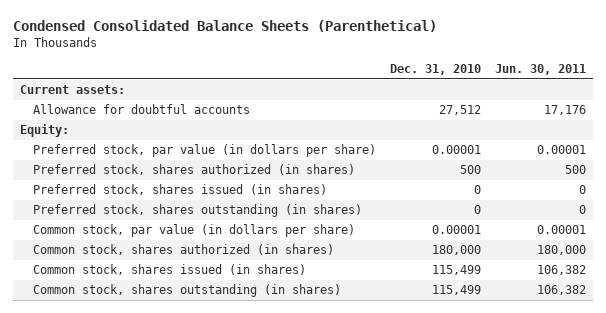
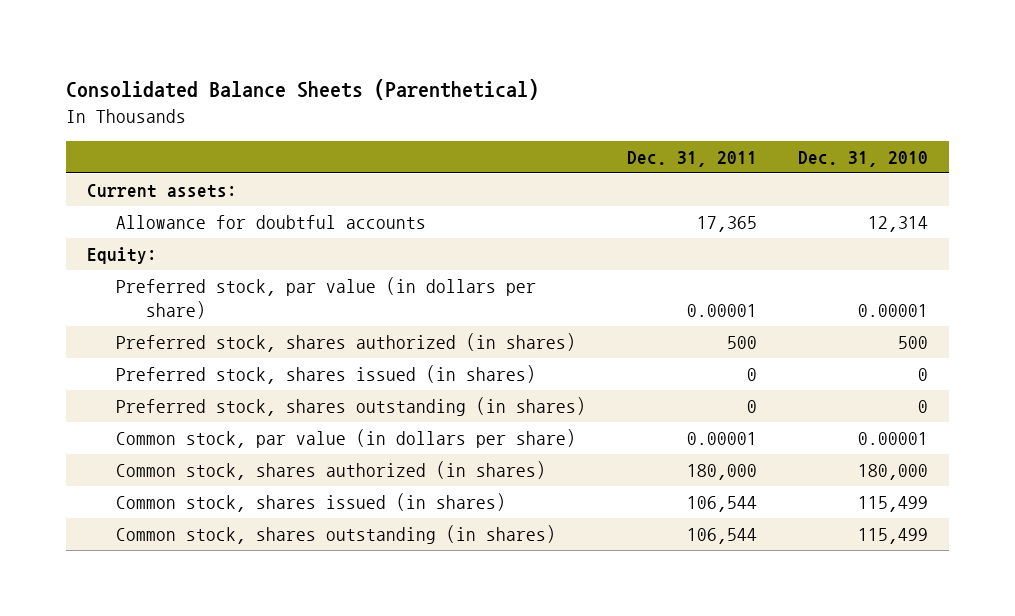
[13,20,438,33] Condensed Consolidated Balance Sheets (Parenthetical) -> [66,78,540,100] Consolidated Balance Sheets (Parenthetical)
[494,64,586,76] Jun. 30, 2011 -> none
none -> [627,150,758,167] Dec. 31, 2011
[438,105,481,116] 27,512 -> [868,216,929,233] 12,314

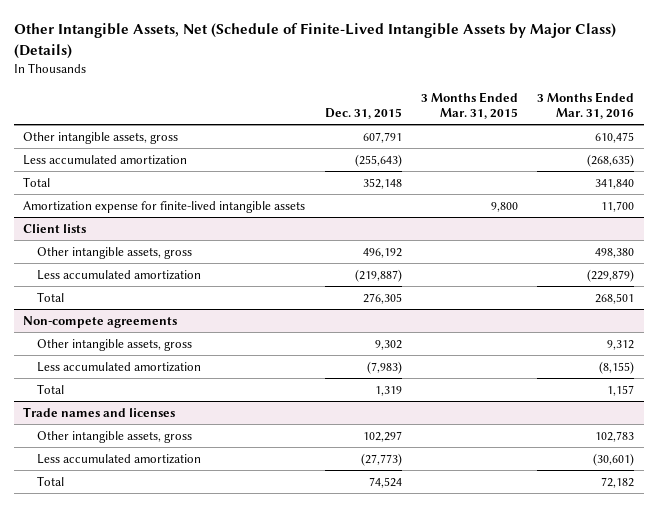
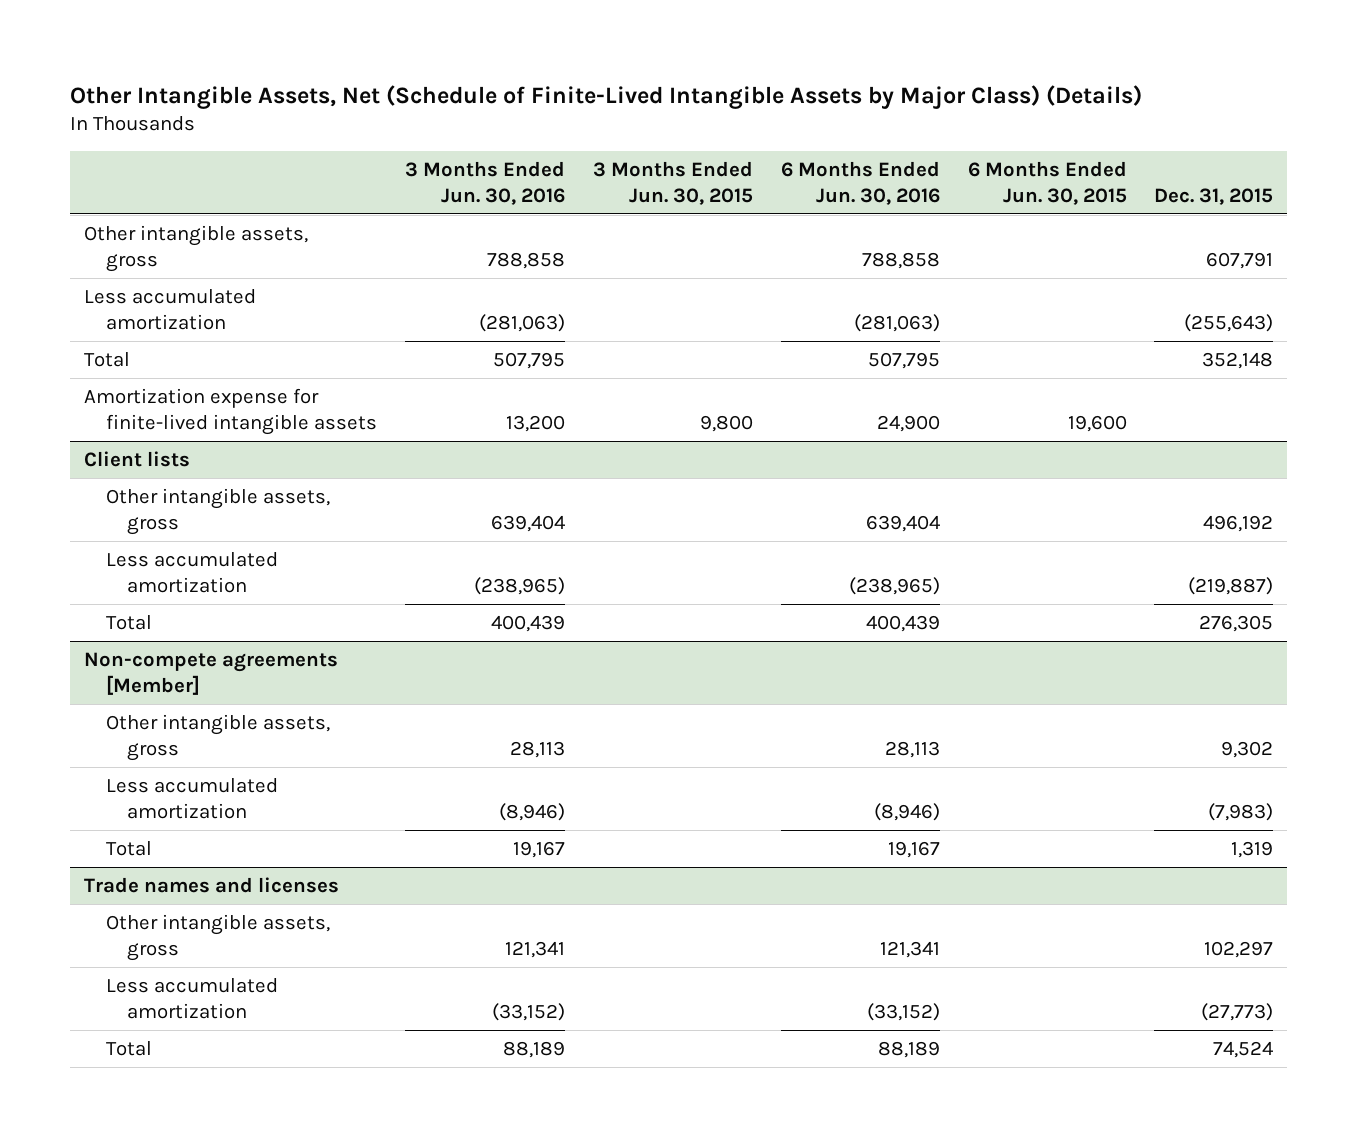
[420,91,518,120] 3 Months Ended Mar. 31, 2015 -> none
[537,91,635,120] 3 Months Ended Mar. 31, 2016 -> none
none -> [404,160,565,205] 3 Months Ended Jun. 30, 2016
none -> [592,160,753,205] 3 Months Ended Jun. 30, 2015
none -> [780,160,940,205] 6 Months Ended Jun. 30, 2016
none -> [967,160,1127,205] 6 Months Ended Jun. 30, 2015
[23,315,178,328] Non-compete agreements -> [84,651,339,695] Non-compete agreements [Member]

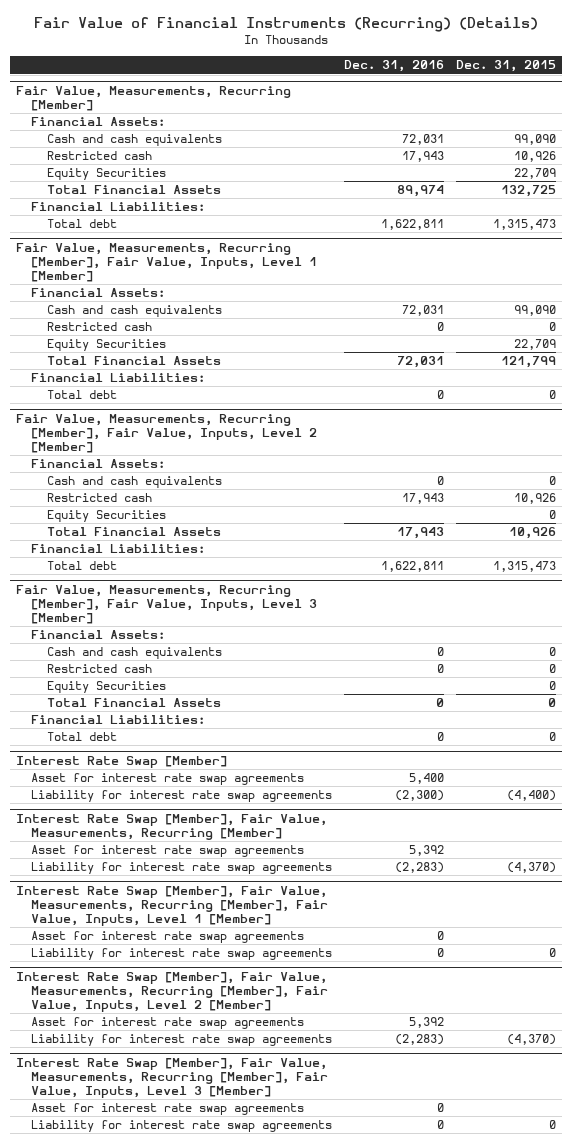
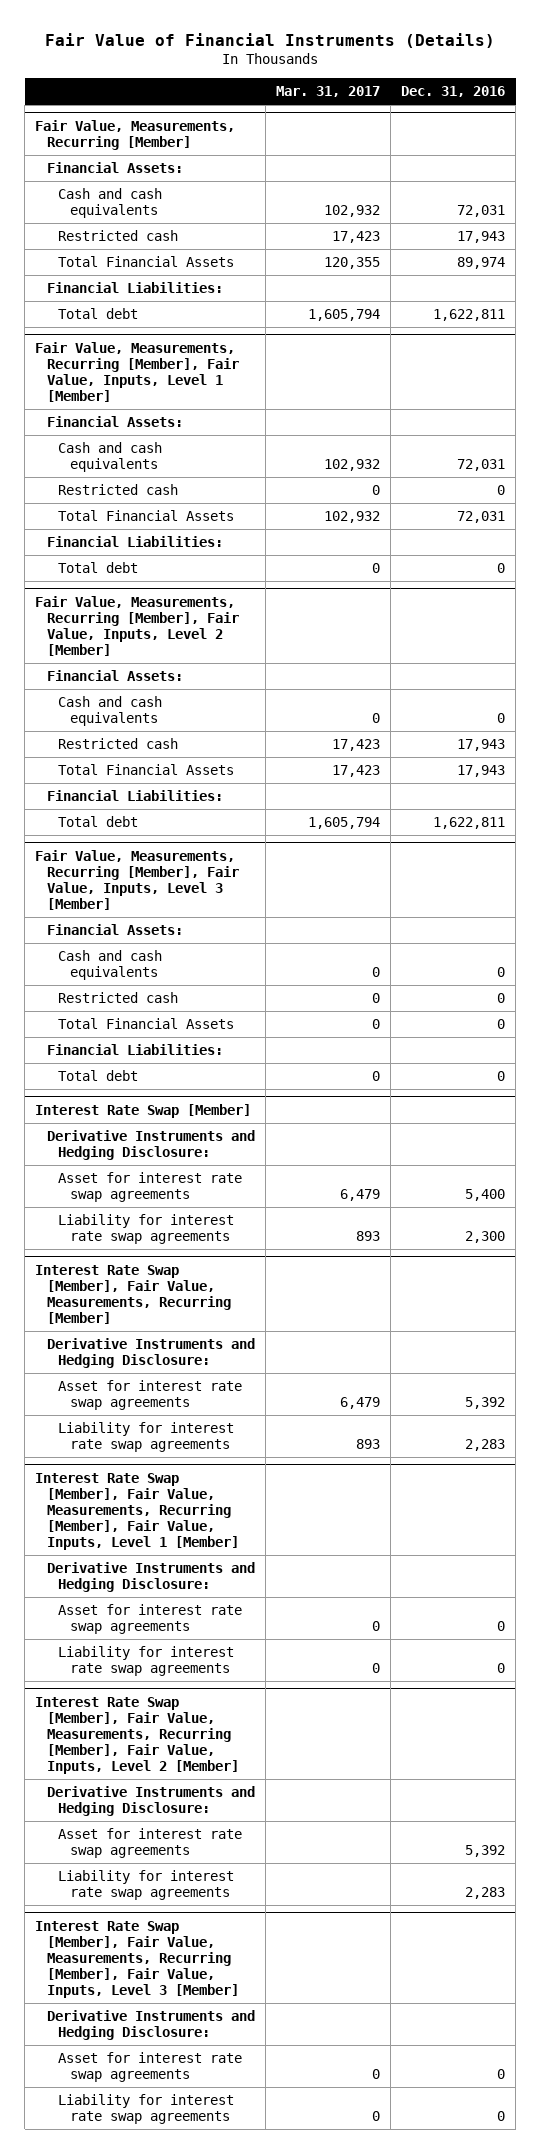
[33,17,538,33] Fair Value of Financial Instruments (Recurring) (Details) -> [45,32,496,48] Fair Value of Financial Instruments (Details)
[456,60,557,73] Dec. 31, 2015 -> none
none -> [275,86,380,98] Mar. 31, 2017
[46,168,166,181] Equity Securities -> none
[46,339,166,352] Equity Securities -> none
[46,510,166,523] Equity Securities -> none
[46,681,166,694] Equity Securities -> none
none -> [46,1130,255,1161] Derivative Instruments and Hedging Disclosure:
[395,790,445,802] (2,300) -> [464,1231,505,1244] 2,300
none -> [46,1338,255,1369] Derivative Instruments and Hedging Disclosure:
[395,862,445,874] (2,283) -> [464,1439,505,1452] 2,283
none -> [46,1562,255,1593] Derivative Instruments and Hedging Disclosure:
none -> [46,1786,255,1817] Derivative Instruments and Hedging Disclosure:
[395,1034,445,1046] (2,283) -> [464,1887,505,1900] 2,283
none -> [46,2010,255,2041] Derivative Instruments and Hedging Disclosure:

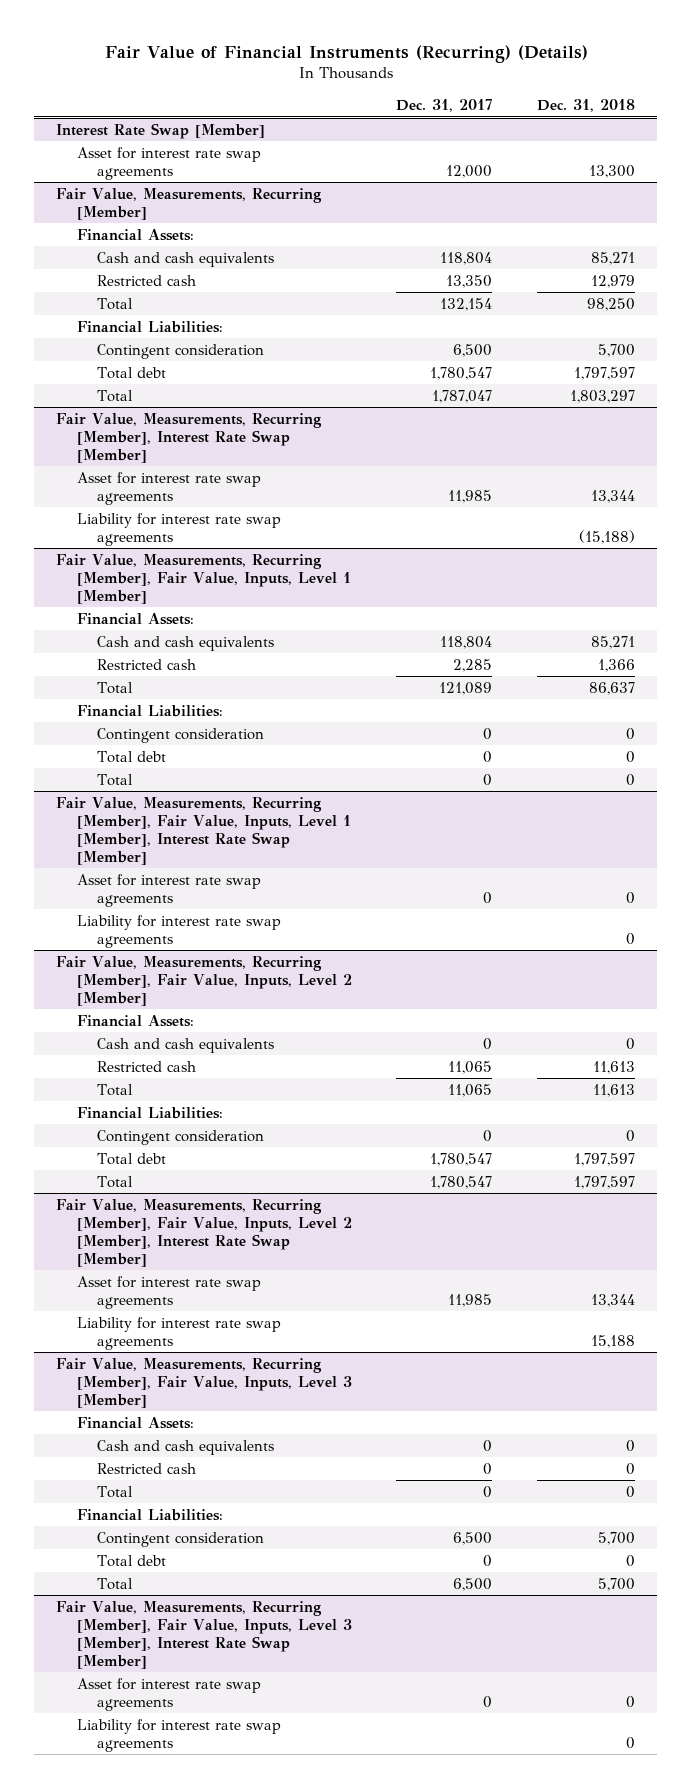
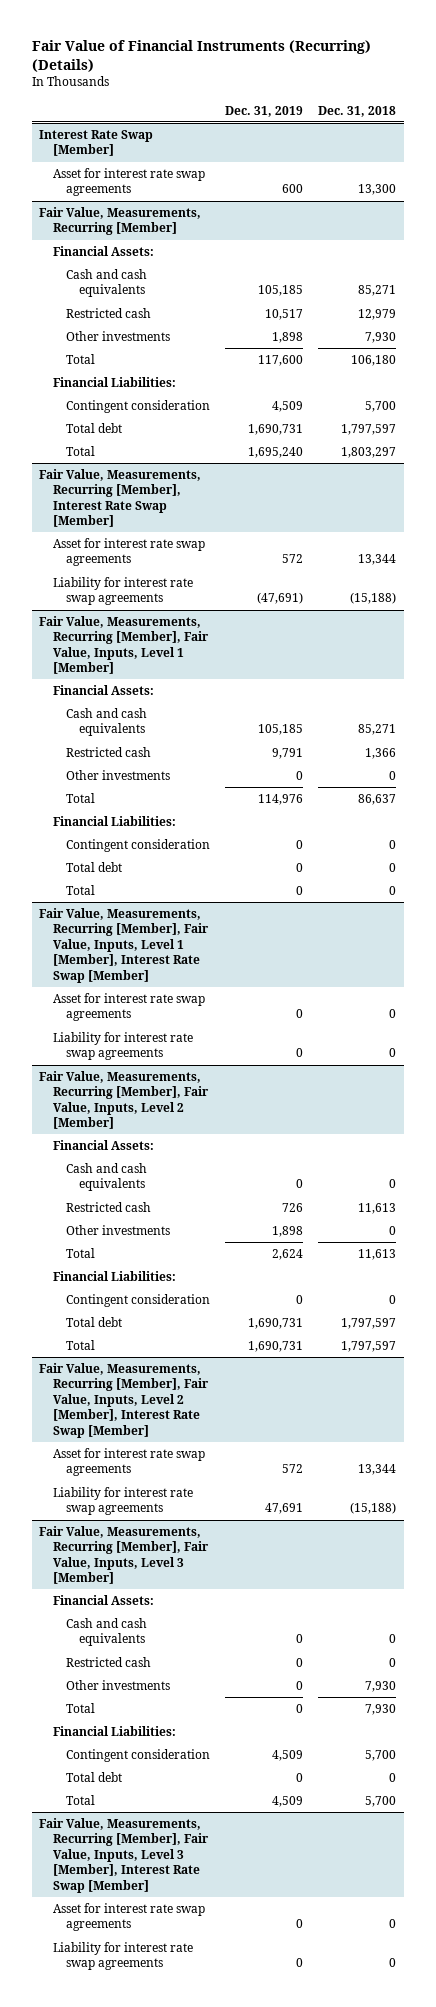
[396,99,493,113] Dec. 31, 2017 -> none
none -> [225,105,304,117] Dec. 31, 2019
none -> [65,330,170,341] Other investments
[587,297,636,311] 98,250 -> [351,354,397,366] 106,180
none -> [65,769,170,780] Other investments
none -> [65,1224,170,1235] Other investments
[591,1334,636,1348] 15,188 -> [350,1502,397,1515] (15,188)
none -> [65,1679,170,1690] Other investments
[626,1485,636,1498] 0 -> [365,1703,397,1715] 7,930

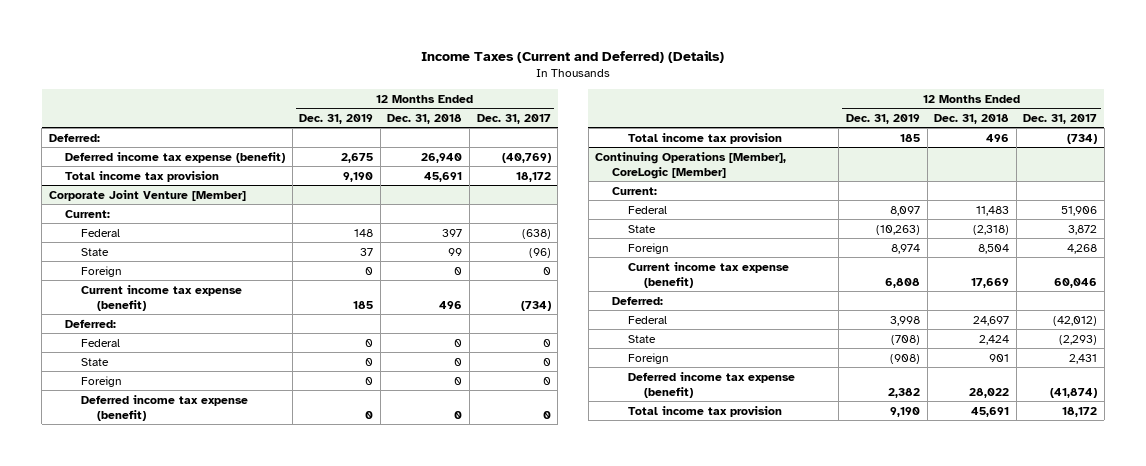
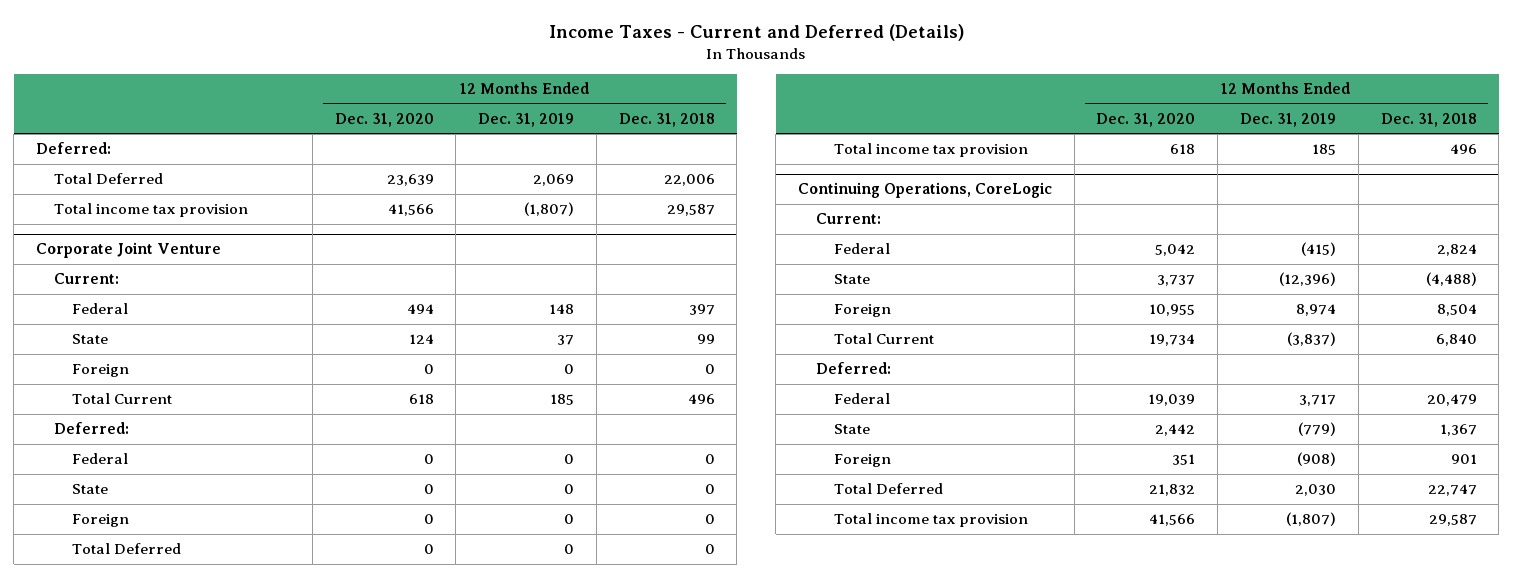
[421,49,725,63] Income Taxes (Current and Deferred) (Details) -> [549,23,965,41] Income Taxes - Current and Deferred (Details)
[476,113,551,124] Dec. 31, 2017 -> none
none -> [334,112,434,127] Dec. 31, 2020
[64,151,285,163] Deferred income tax expense (benefit) -> none
none -> [53,173,163,185] Total Deferred
[343,171,374,182] 9,190 -> [524,202,575,217] (1,807)
[424,171,463,182] 45,691 -> [666,204,715,217] 29,587
[48,189,246,201] Corporate Joint Venture [Member] -> [36,242,222,259] Corporate Joint Venture
[81,284,243,311] Current income tax expense (benefit) -> [71,393,172,405] Total Current
[81,394,249,421] Deferred income tax expense (benefit) -> [71,543,181,555] Total Deferred
[595,151,787,179] Continuing Operations [Member], CoreLogic [Member] -> [797,182,1052,199] Continuing Operations, CoreLogic
[889,205,920,216] 8,097 -> [1300,242,1336,257] (415)
[976,205,1010,216] 11,483 -> [1436,244,1477,257] 2,824
[875,224,920,235] (10,263) -> [1278,272,1336,287] (12,396)
[973,224,1010,235] (2,318) -> [1425,272,1477,287] (4,488)
[627,261,789,288] Current income tax expense (benefit) -> none
none -> [833,333,934,345] Total Current
[889,315,920,326] 3,998 -> [1298,394,1336,407] 3,717
[973,315,1010,326] 24,697 -> [1426,394,1477,407] 20,479
[890,334,920,345] (708) -> [1297,422,1336,437] (779)
[979,334,1010,345] 2,424 -> [1439,424,1477,437] 1,367
[627,371,795,398] Deferred income tax expense (benefit) -> none
none -> [833,483,943,495] Total Deferred
[889,406,920,417] 9,190 -> [1285,512,1336,527] (1,807)
[971,406,1010,417] 45,691 -> [1428,514,1477,527] 29,587

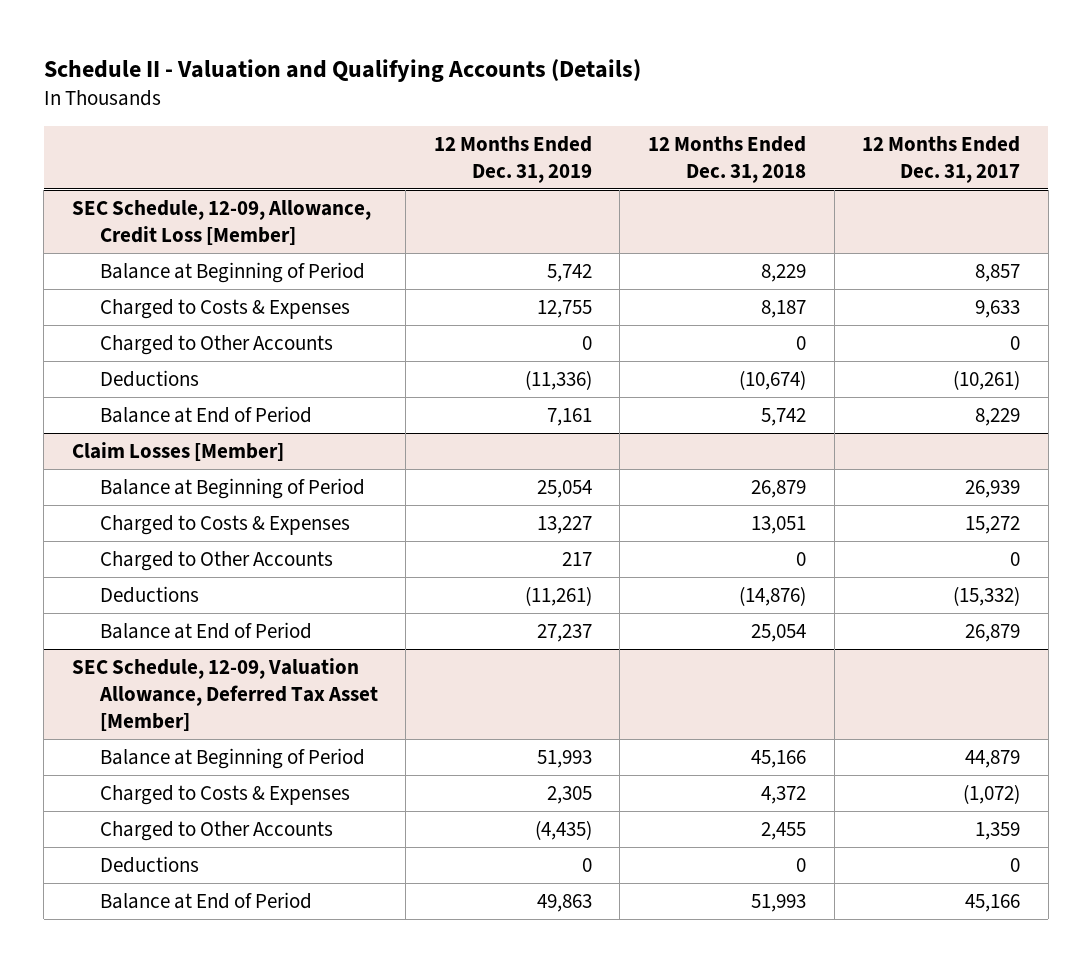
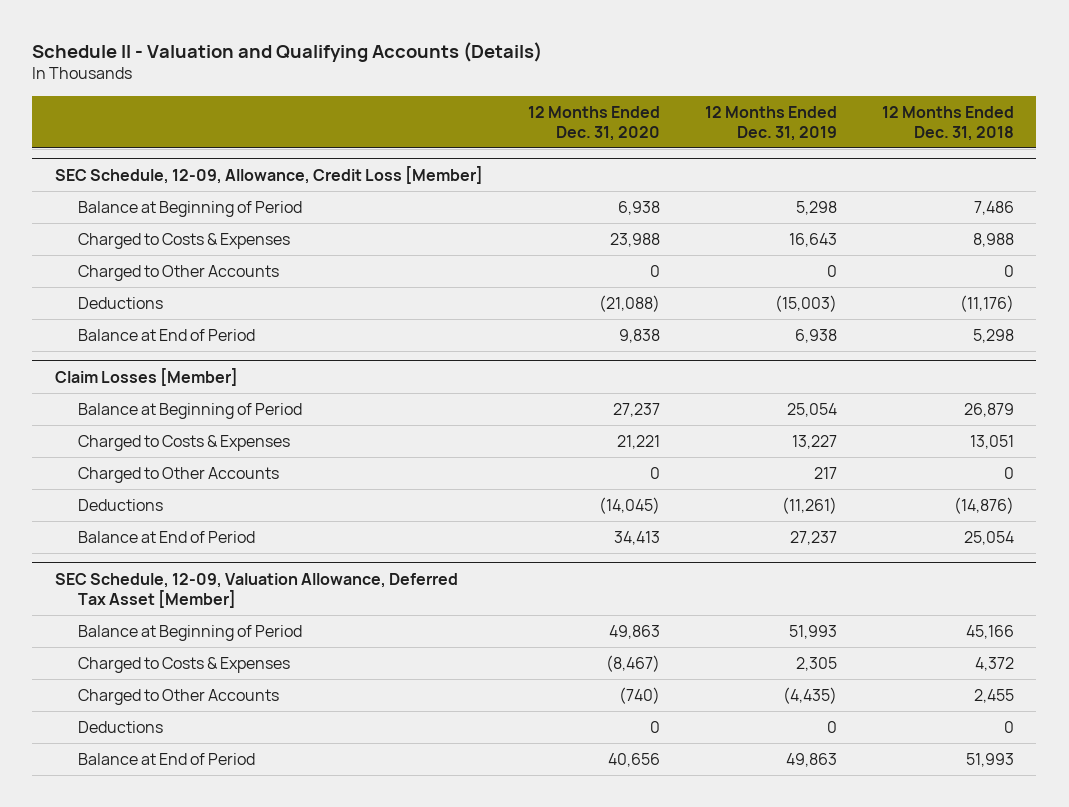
[862,135,1021,183] 12 Months Ended Dec. 31, 2017 -> none
none -> [527,105,660,141] 12 Months Ended Dec. 31, 2020
[546,263,592,282] 5,742 -> [795,200,837,215] 5,298
[760,263,806,282] 8,229 -> [973,200,1014,215] 7,486
[536,299,592,318] 12,755 -> [788,232,837,247] 16,643
[760,299,806,318] 8,187 -> [972,232,1014,247] 8,988
[524,369,592,390] (11,336) -> [774,294,837,312] (15,003)
[738,369,806,390] (10,674) -> [959,294,1014,312] (11,176)
[546,407,592,426] 7,161 -> [794,328,837,343] 6,938
[760,407,806,426] 5,742 -> [972,328,1014,343] 5,298

